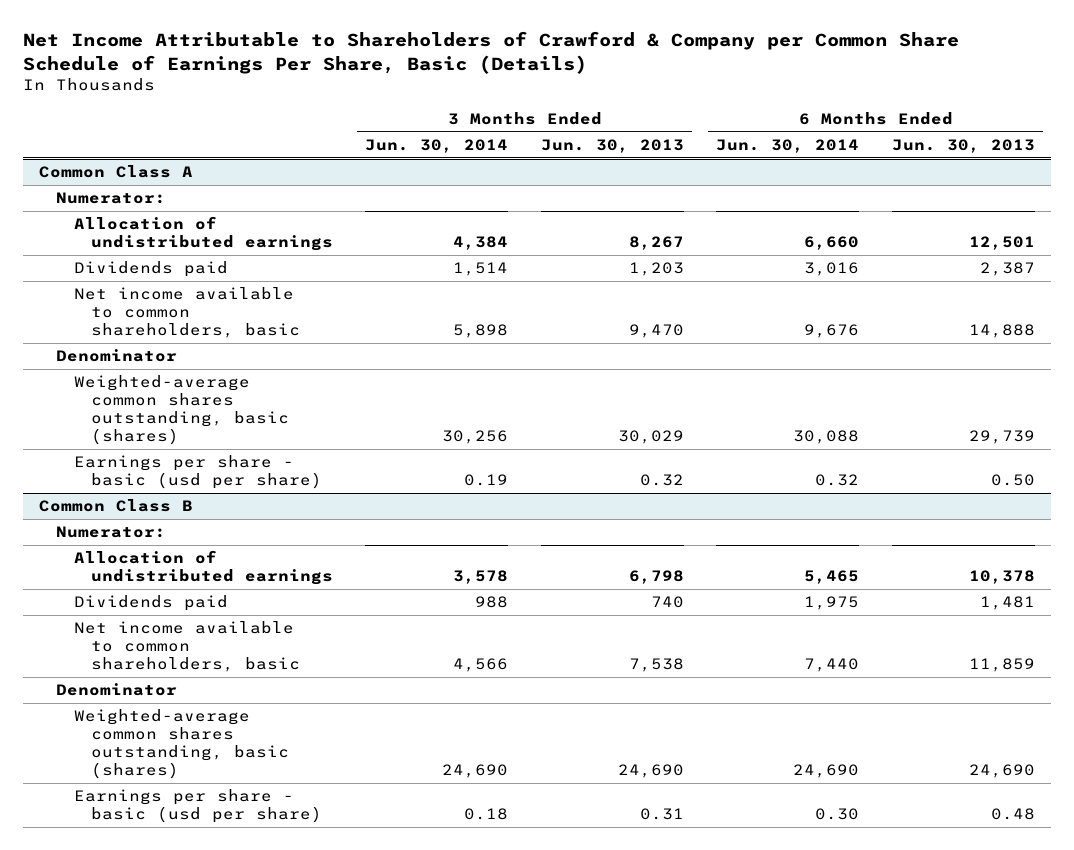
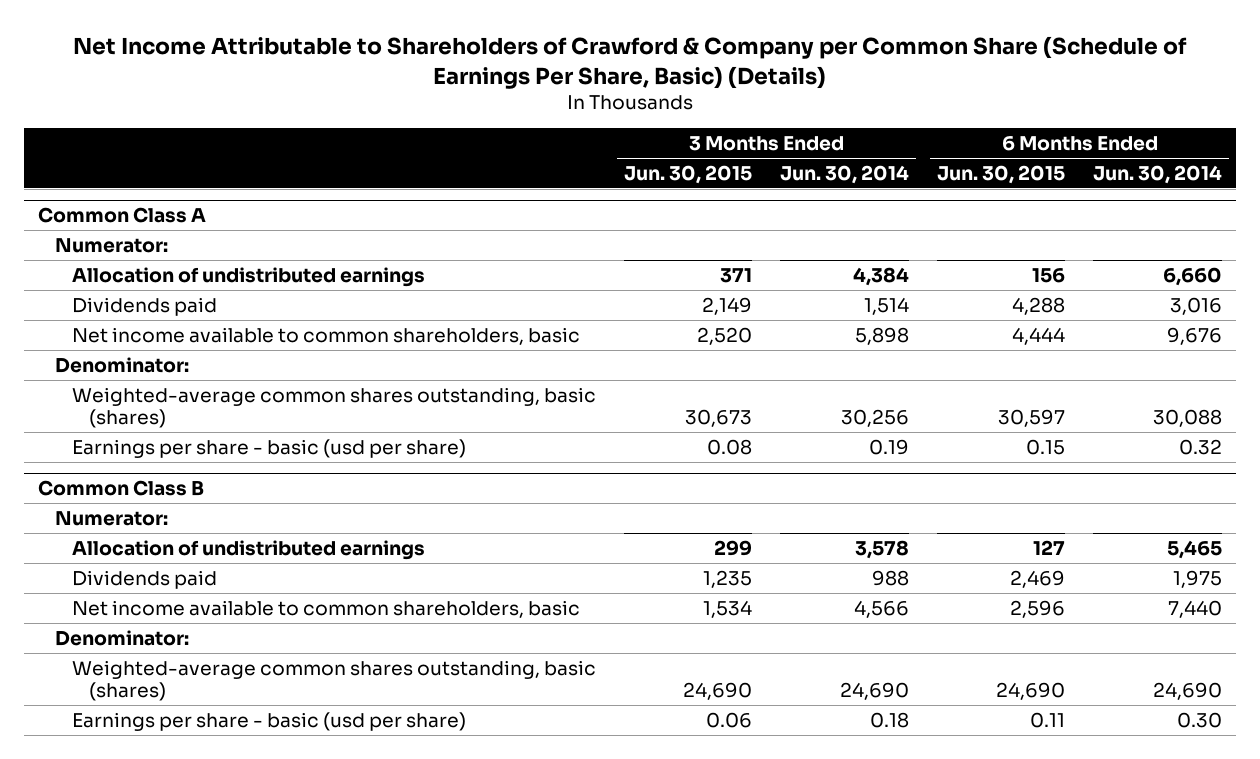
[23,31,960,74] Net Income Attributable to Shareholders of Crawford & Company per Common Share Schedule of Earnings Per Share, Basic (Details) -> [73,35,1188,89] Net Income Attributable to Shareholders of Crawford & Company per Common Share (Schedule of Earnings Per Share, Basic) (Details)
[540,138,684,153] Jun. 30, 2013 -> none
[891,138,1035,153] Jun. 30, 2013 -> none
none -> [624,164,753,184] Jun. 30, 2015
none -> [937,164,1066,184] Jun. 30, 2015
[56,349,178,363] Denominator -> [55,356,190,373] Denominator:
[56,683,178,697] Denominator -> [55,629,190,646] Denominator:

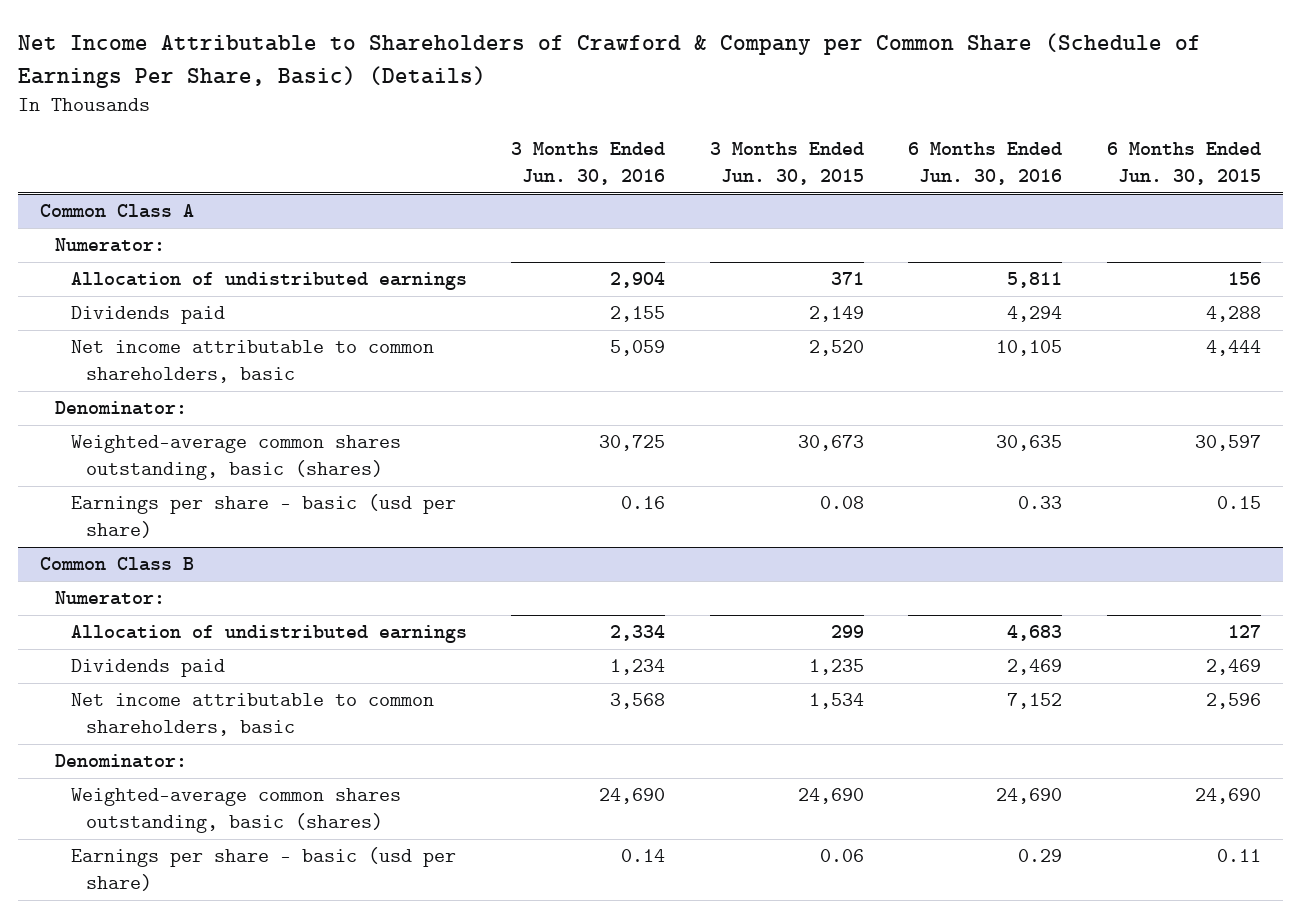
[780,164,910,184] Jun. 30, 2014 -> none
[1093,164,1223,184] Jun. 30, 2014 -> none
none -> [511,142,666,186] 3 Months Ended Jun. 30, 2016
none -> [908,142,1063,186] 6 Months Ended Jun. 30, 2016
[72,326,581,345] Net income available to common shareholders, basic -> [70,340,434,384] Net income attributable to common shareholders, basic
[72,599,581,618] Net income available to common shareholders, basic -> [70,693,434,737] Net income attributable to common shareholders, basic

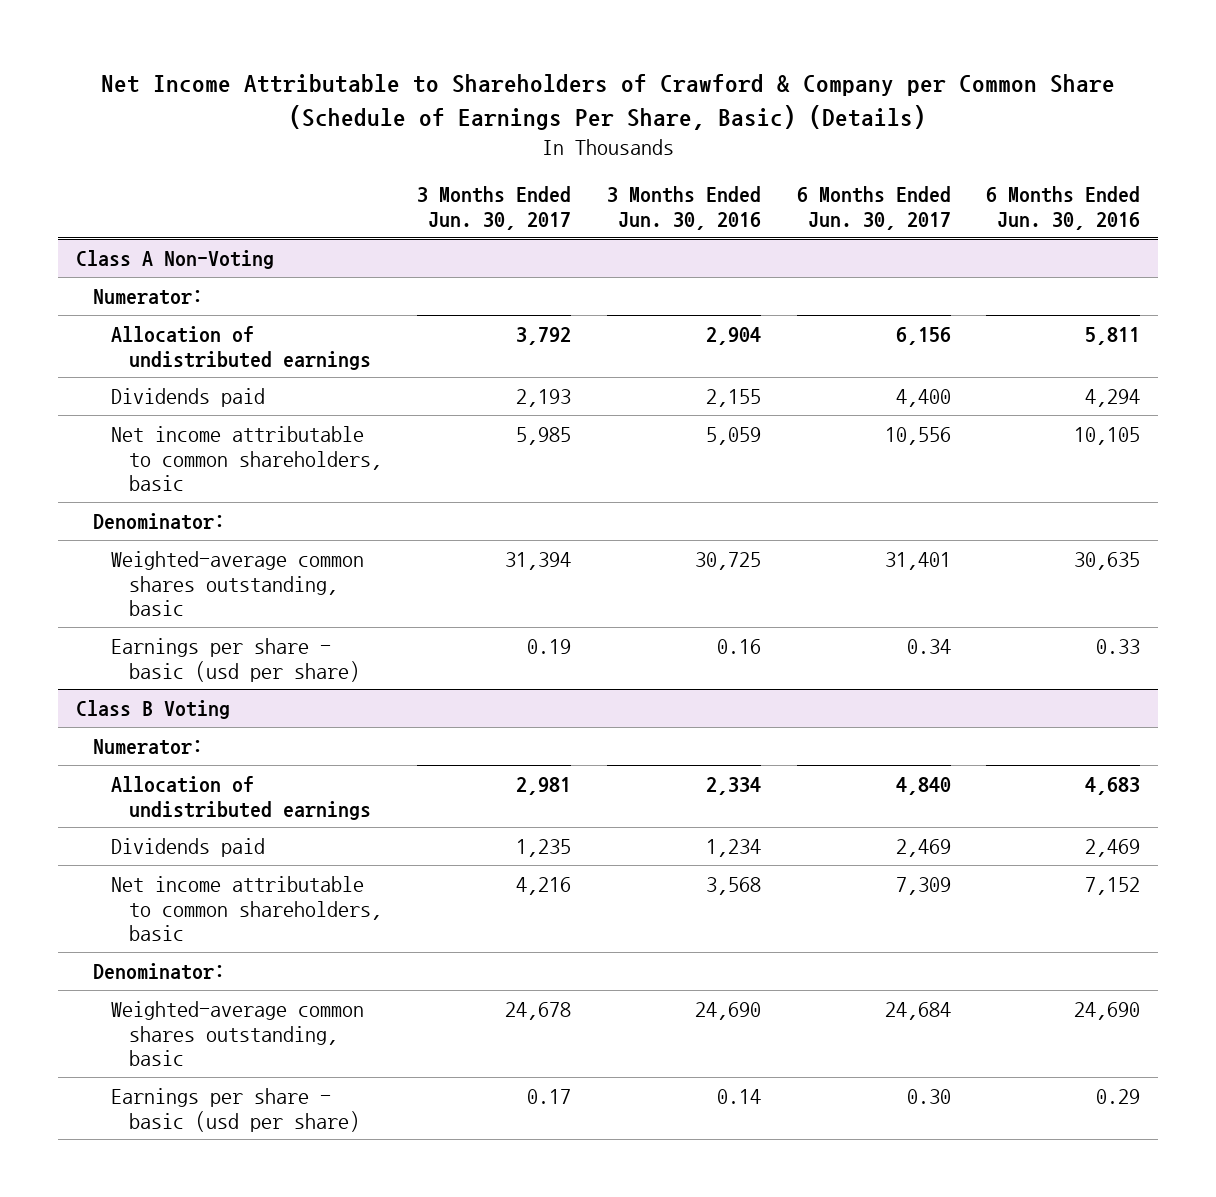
[709,142,864,186] 3 Months Ended Jun. 30, 2015 -> none
[1106,142,1261,186] 6 Months Ended Jun. 30, 2015 -> none
none -> [417,185,572,230] 3 Months Ended Jun. 30, 2017
none -> [796,185,951,230] 6 Months Ended Jun. 30, 2017
[39,204,194,219] Common Class A -> [75,249,274,269] Class A Non-Voting
[70,435,401,481] Weighted-average common shares outstanding, basic (shares) -> [111,550,365,617] Weighted-average common shares outstanding, basic
[39,557,194,572] Common Class B -> [75,699,230,719] Class B Voting
[70,788,401,834] Weighted-average common shares outstanding, basic (shares) -> [111,1000,365,1067] Weighted-average common shares outstanding, basic

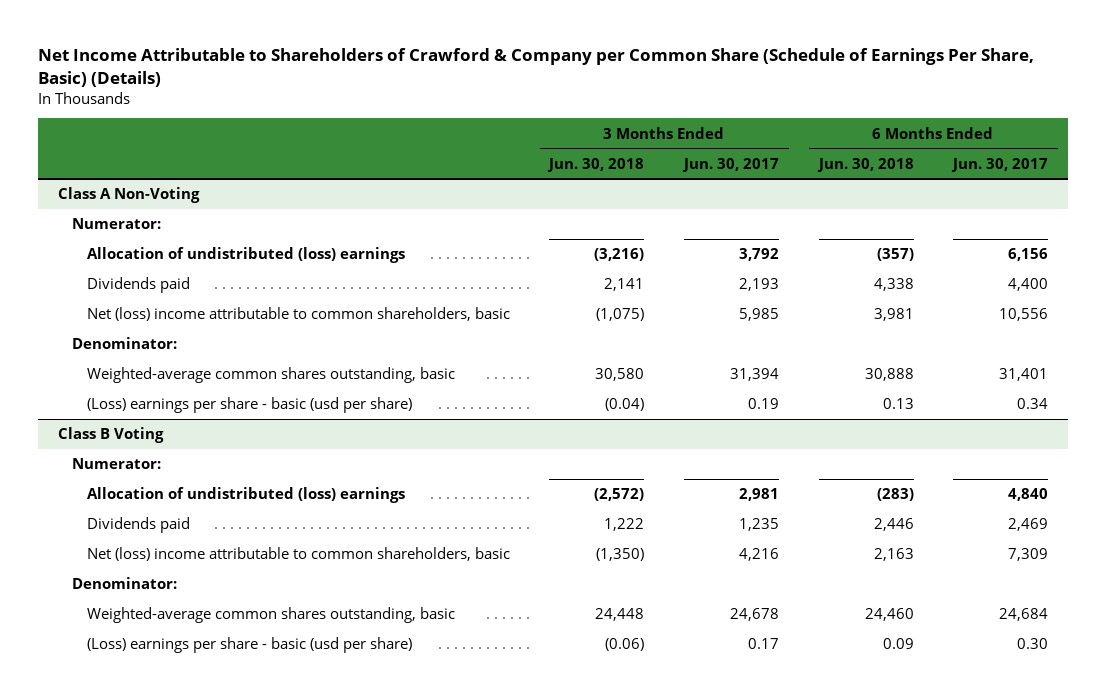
[607,185,762,230] 3 Months Ended Jun. 30, 2016 -> none
[986,185,1141,230] 6 Months Ended Jun. 30, 2016 -> none
none -> [547,157,645,172] Jun. 30, 2018
none -> [816,157,914,172] Jun. 30, 2018
[111,325,371,370] Allocation of undistributed earnings -> [86,247,405,264] Allocation of undistributed (loss) earnings
[111,425,382,492] Net income attributable to common shareholders, basic -> [86,307,510,322] Net (loss) income attributable to common shareholders, basic
[111,637,360,682] Earnings per share - basic (usd per share) -> [86,397,412,414] (Loss) earnings per share - basic (usd per share)
[111,775,371,820] Allocation of undistributed earnings -> [86,487,405,504] Allocation of undistributed (loss) earnings
[111,875,382,942] Net income attributable to common shareholders, basic -> [86,547,510,562] Net (loss) income attributable to common shareholders, basic
[111,1087,360,1132] Earnings per share - basic (usd per share) -> [86,637,412,654] (Loss) earnings per share - basic (usd per share)

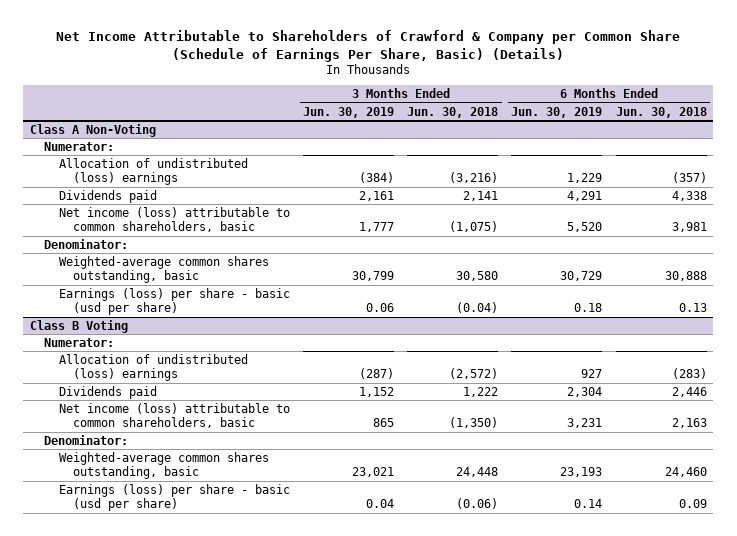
[682,157,780,172] Jun. 30, 2017 -> none
[951,157,1049,172] Jun. 30, 2017 -> none
none -> [303,106,395,118] Jun. 30, 2019
none -> [511,106,603,118] Jun. 30, 2019
[86,307,510,322] Net (loss) income attributable to common shareholders, basic -> [58,206,290,233] Net income (loss) attributable to common shareholders, basic
[86,397,412,414] (Loss) earnings per share - basic (usd per share) -> [58,287,290,316] Earnings (loss) per share - basic (usd per share)
[86,547,510,562] Net (loss) income attributable to common shareholders, basic -> [58,402,290,429] Net income (loss) attributable to common shareholders, basic
[86,637,412,654] (Loss) earnings per share - basic (usd per share) -> [58,483,290,512] Earnings (loss) per share - basic (usd per share)

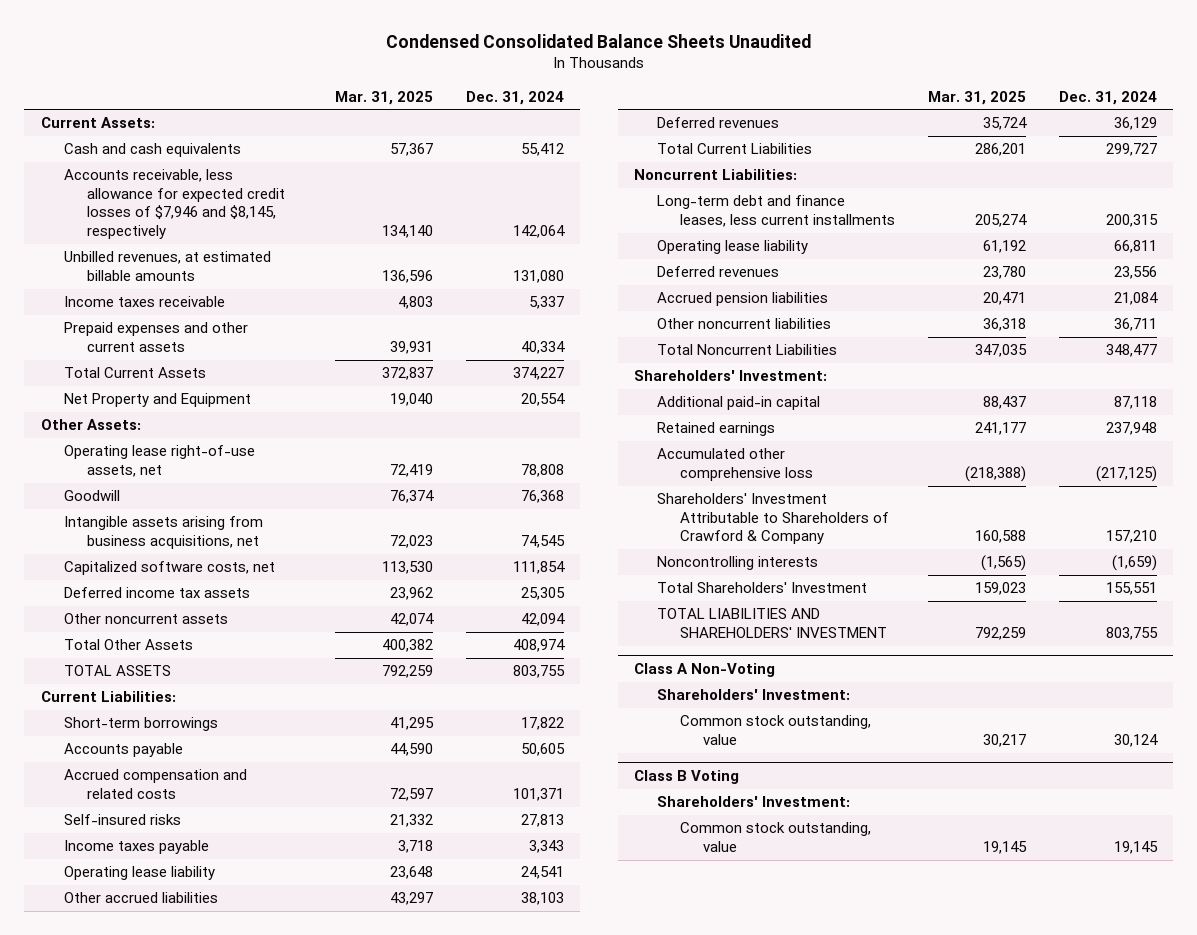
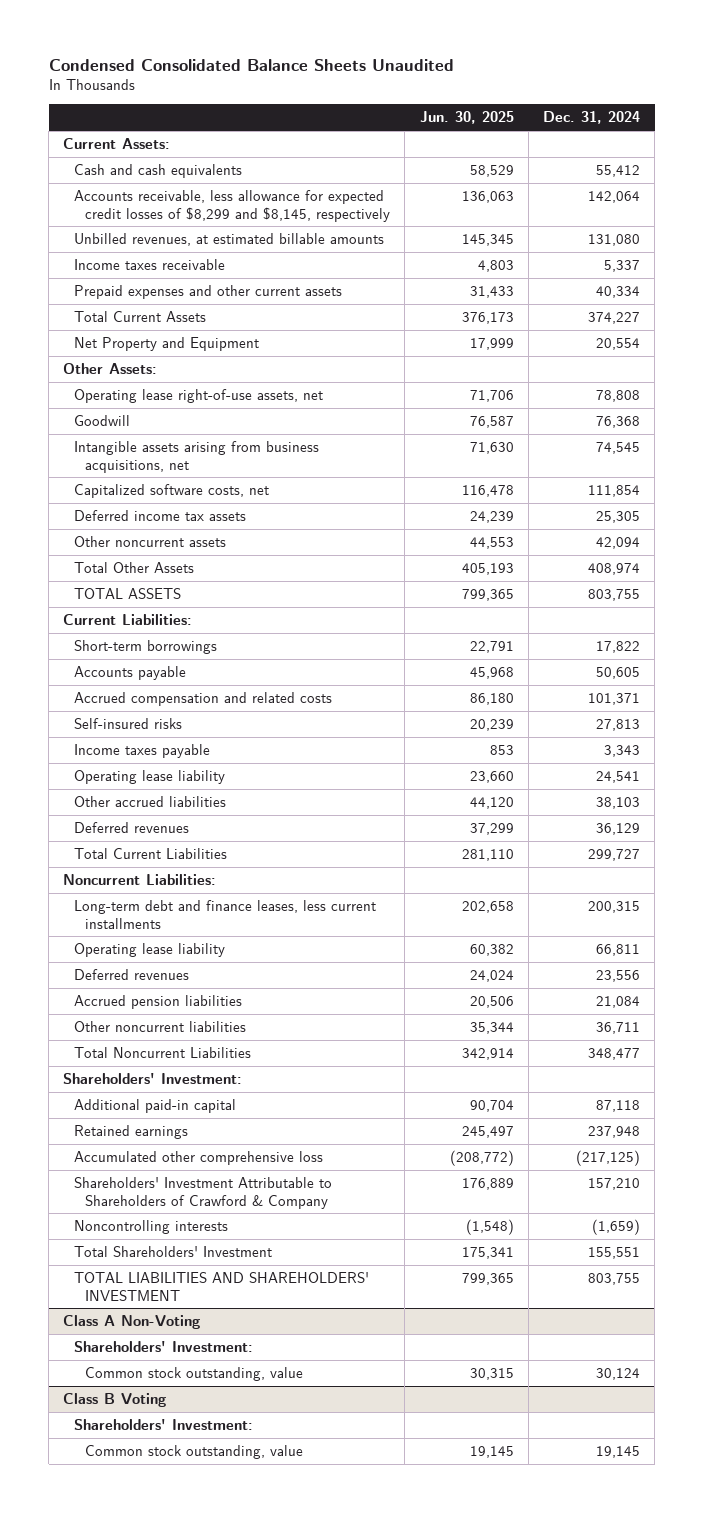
[334,90,433,105] Mar. 31, 2025 -> none
none -> [419,111,514,125] Jun. 30, 2025
[63,169,286,239] Accounts receivable, less allowance for expected credit losses of $7,946 and $8,145, respectively -> [74,189,391,222] Accounts receivable, less allowance for expected credit losses of $8,299 and $8,145, respectively

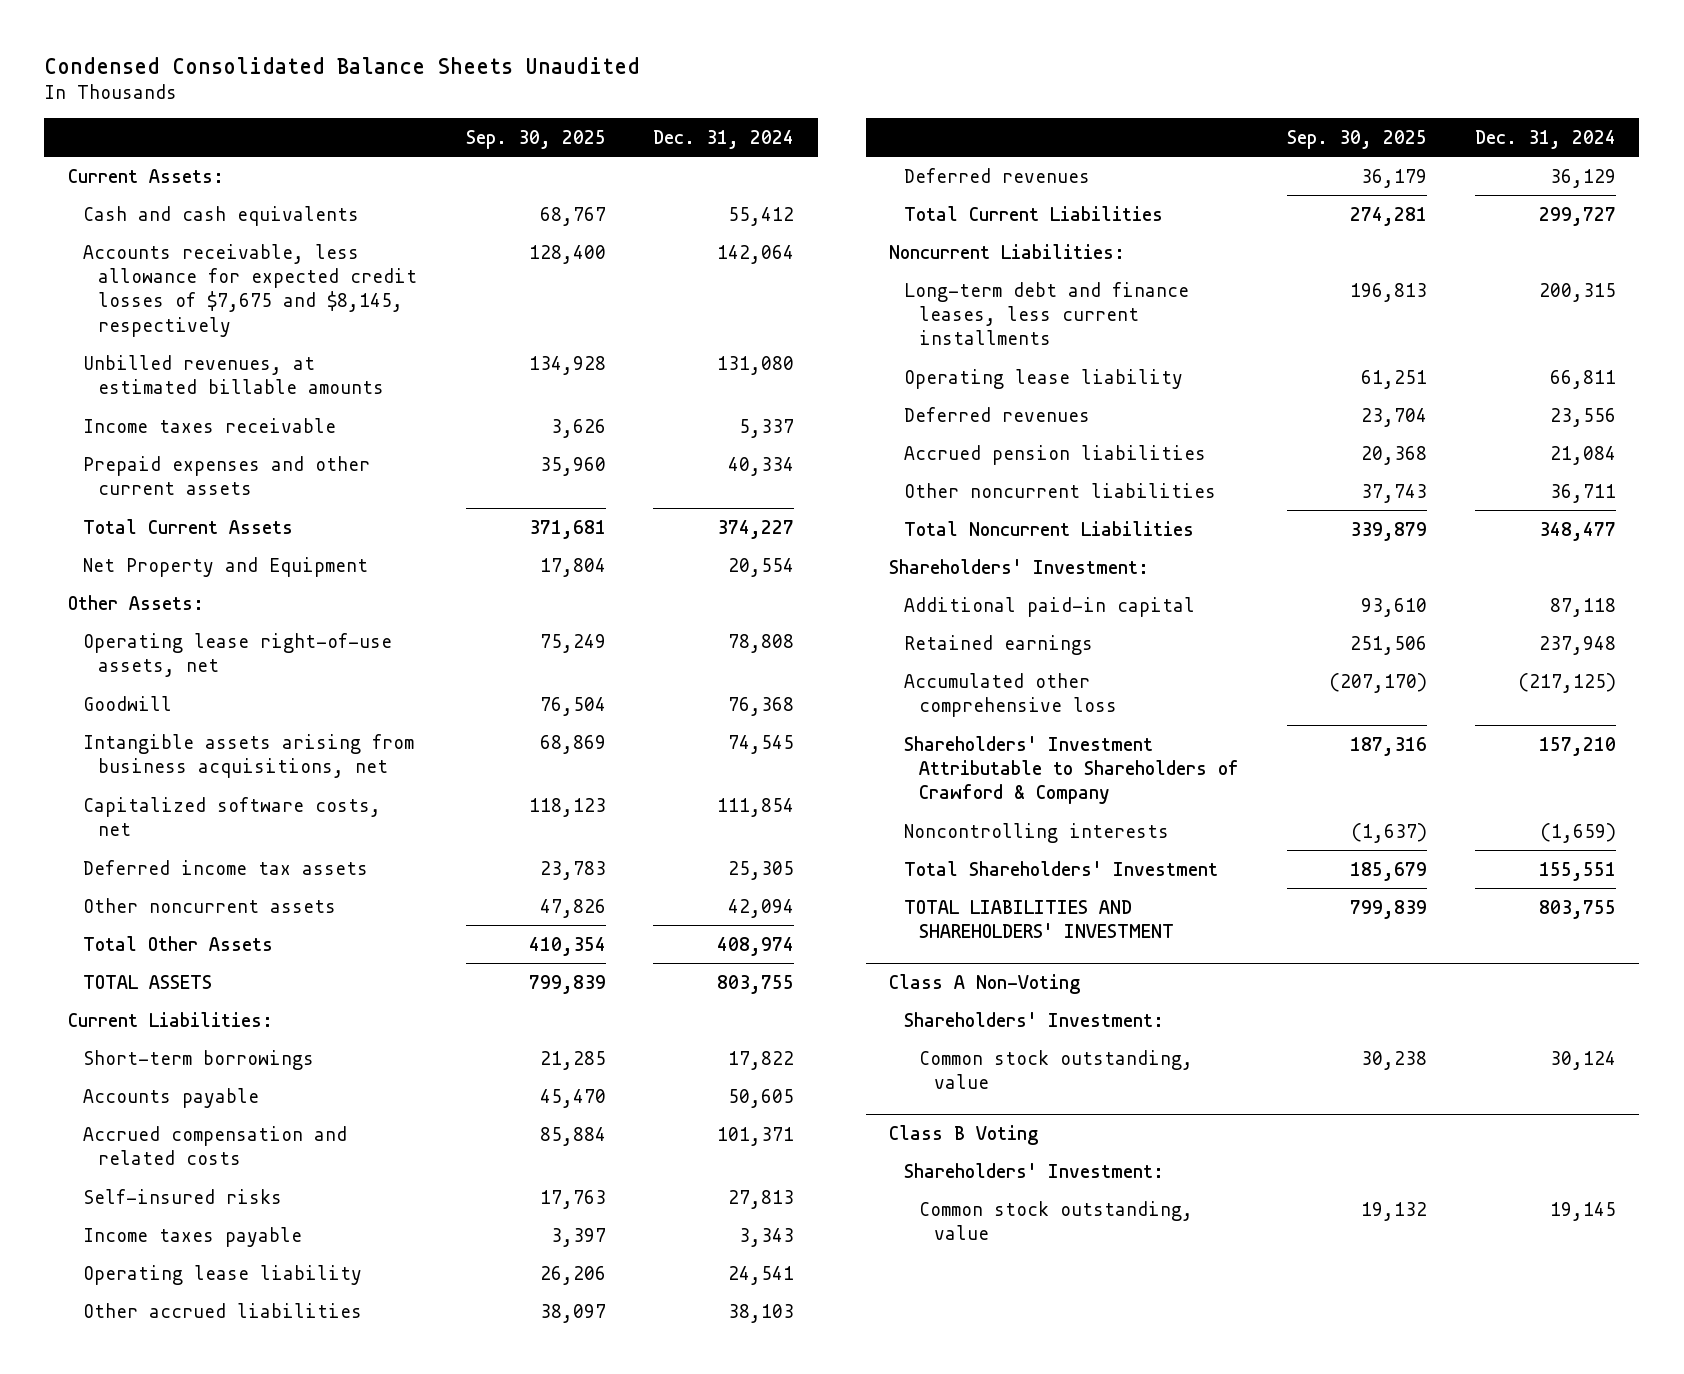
[419,111,514,125] Jun. 30, 2025 -> none
none -> [465,129,606,149] Sep. 30, 2025
[74,189,391,222] Accounts receivable, less allowance for expected credit losses of $8,299 and $8,145, respectively -> [83,243,417,337] Accounts receivable, less allowance for expected credit losses of $7,675 and $8,145, respectively

